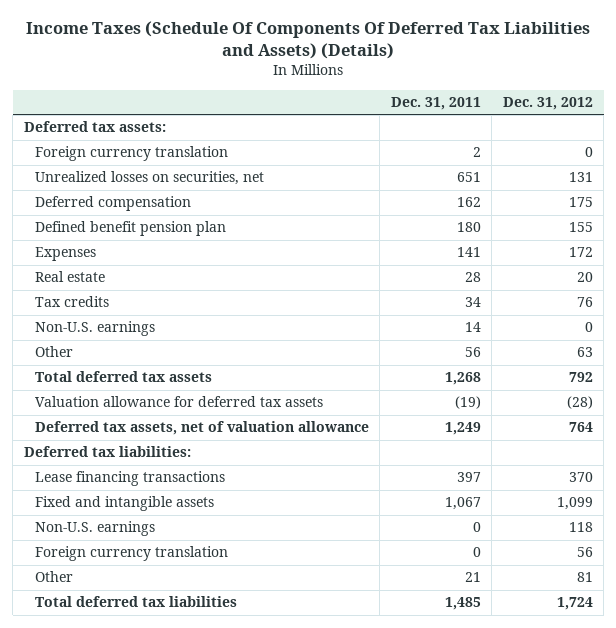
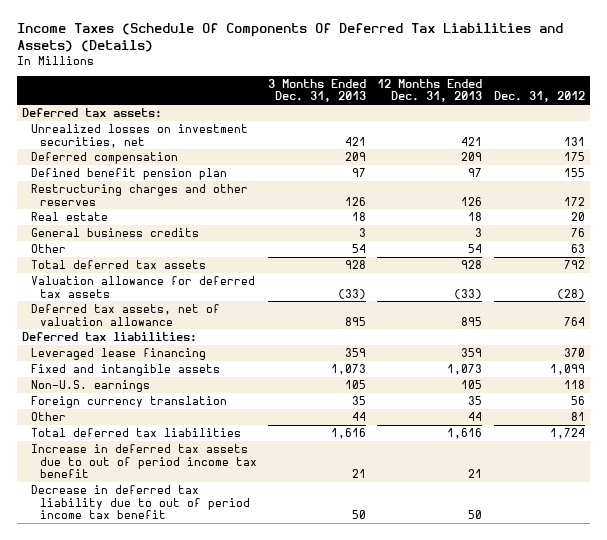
[390,97,481,111] Dec. 31, 2011 -> none
none -> [268,78,367,103] 3 Months Ended Dec. 31, 2013
none -> [377,78,483,103] 12 Months Ended Dec. 31, 2013
[34,146,228,162] Foreign currency translation -> none
[34,171,264,186] Unrealized losses on securities, net -> [31,124,249,148] Unrealized losses on investment securities, net
[34,247,96,262] Expenses -> [31,184,249,206] Restructuring charges and other reserves
[34,321,155,337] Non-U.S. earnings -> none
[34,296,109,308] Tax credits -> [31,228,200,238] General business credits
[34,471,225,487] Lease financing transactions -> [31,348,207,361] Leveraged lease financing
none -> [31,444,257,479] Increase in deferred tax assets due to out of period income tax benefit
none -> [31,485,250,520] Decrease in deferred tax liability due to out of period income tax benefit

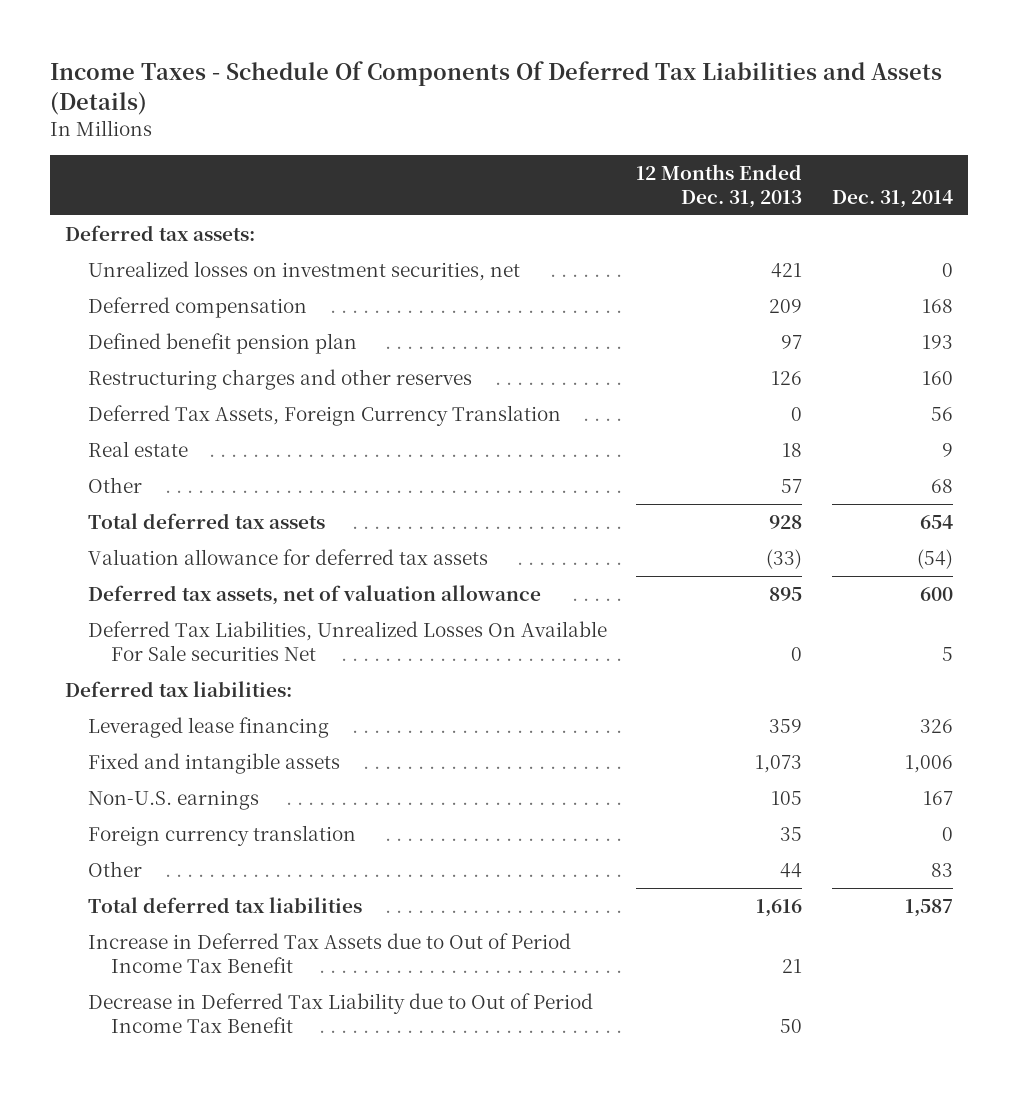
[16,23,563,53] Income Taxes (Schedule Of Components Of Deferred Tax Liabilities and Assets) (Details) -> [50,60,943,115] Income Taxes - Schedule Of Components Of Deferred Tax Liabilities and Assets (Details)
[268,78,367,103] 3 Months Ended Dec. 31, 2013 -> none
[493,91,585,103] Dec. 31, 2012 -> none
none -> [832,189,954,208] Dec. 31, 2014
none -> [87,404,561,426] Deferred Tax Assets, Foreign Currency Translation
[31,228,200,238] General business credits -> none
[468,244,483,254] 54 -> [781,478,803,493] 57
none -> [87,620,607,661] Deferred Tax Liabilities, Unrealized Losses On Available For Sale securities Net
[31,444,257,479] Increase in deferred tax assets due to out of period income tax benefit -> [87,932,571,973] Increase in Deferred Tax Assets due to Out of Period Income Tax Benefit
[31,485,250,520] Decrease in deferred tax liability due to out of period income tax benefit -> [87,992,593,1033] Decrease in Deferred Tax Liability due to Out of Period Income Tax Benefit

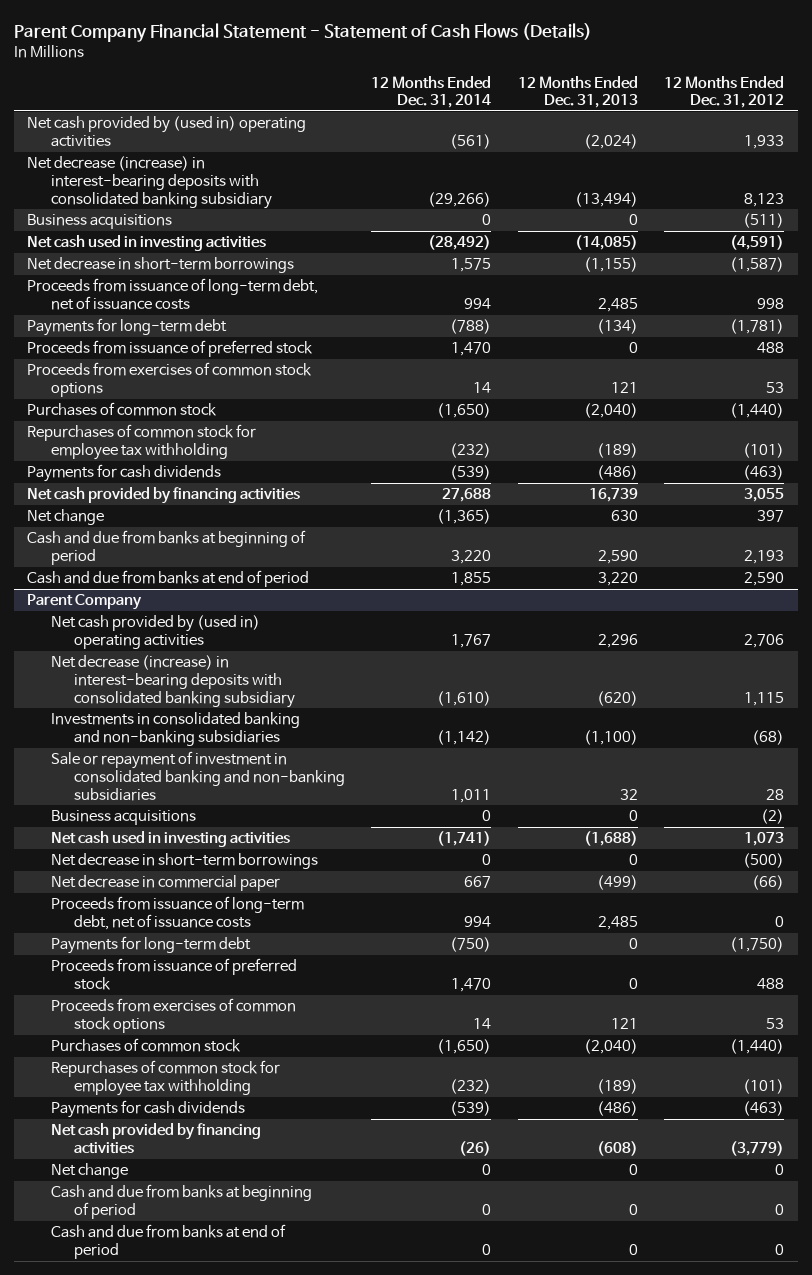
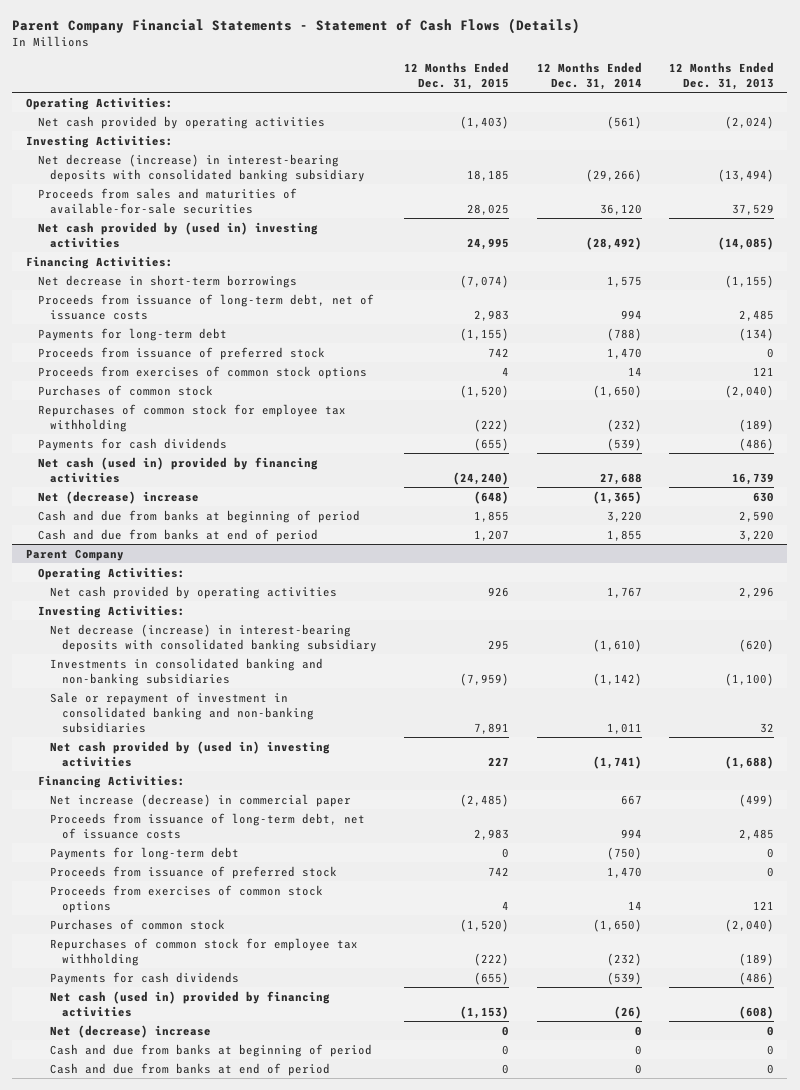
[13,22,592,42] Parent Company Financial Statement - Statement of Cash Flows (Details) -> [12,18,581,35] Parent Company Financial Statements - Statement of Cash Flows (Details)
[664,75,785,109] 12 Months Ended Dec. 31, 2012 -> none
none -> [404,61,510,90] 12 Months Ended Dec. 31, 2015
none -> [25,96,173,110] Operating Activities:
[27,116,307,147] Net cash provided by (used in) operating activities -> [38,115,326,129] Net cash provided by operating activities
none -> [25,134,173,148] Investing Activities:
[27,214,173,230] Business acquisitions -> none
none -> [38,187,298,214] Proceeds from sales and maturities of available-for-sale securities
[27,235,267,252] Net cash used in investing activities -> [38,221,319,248] Net cash provided by (used in) investing activities
none -> [25,255,173,269] Financing Activities:
[27,487,301,505] Net cash provided by financing activities -> [38,456,319,483] Net cash (used in) provided by financing activities
[27,509,105,526] Net change -> [38,490,200,504] Net (decrease) increase
none -> [38,566,186,580] Operating Activities:
[50,615,260,649] Net cash provided by (used in) operating activities -> [50,585,338,599] Net cash provided by operating activities
none -> [38,604,186,618] Investing Activities:
[50,810,196,826] Business acquisitions -> none
[50,853,318,870] Net decrease in short-term borrowings -> none
[50,831,290,848] Net cash used in investing activities -> [50,740,331,767] Net cash provided by (used in) investing activities
none -> [38,774,186,788] Financing Activities:
[50,875,280,892] Net decrease in commercial paper -> [50,793,352,807] Net increase (decrease) in commercial paper
[50,1123,261,1154] Net cash provided by financing activities -> [50,990,331,1017] Net cash (used in) provided by financing activities
[50,1163,128,1180] Net change -> [50,1024,212,1038] Net (decrease) increase

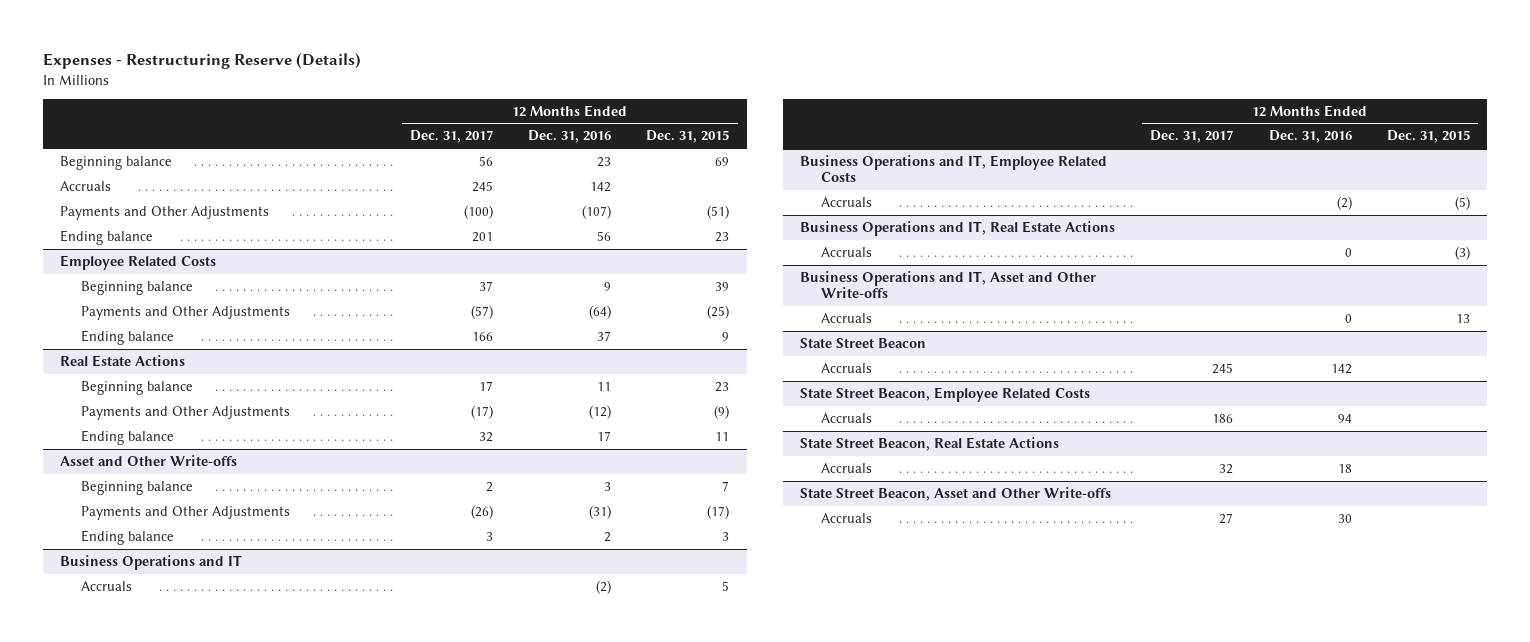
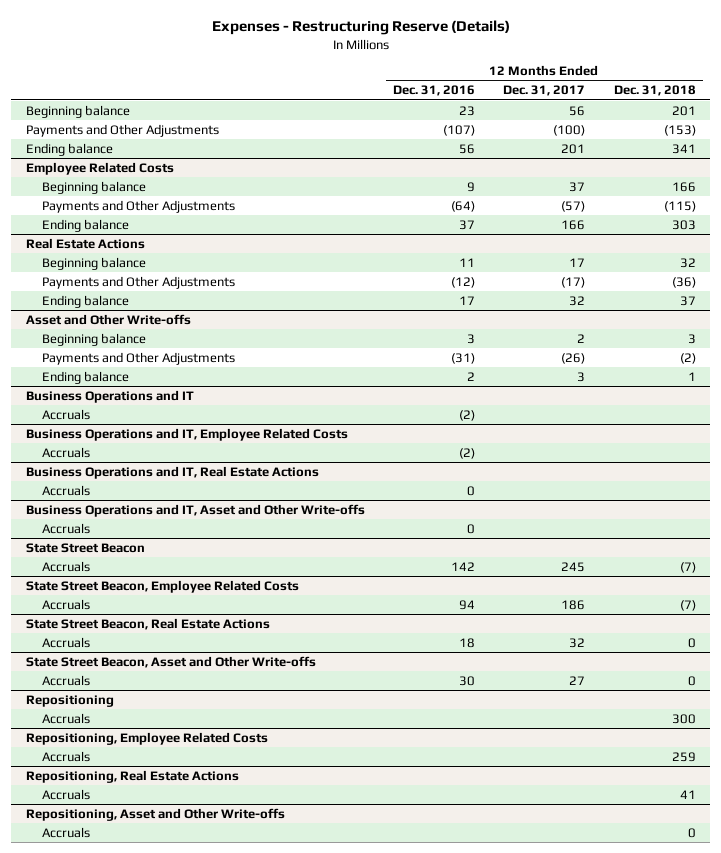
[646,130,730,144] Dec. 31, 2015 -> none
none -> [613,85,696,97] Dec. 31, 2018
[60,180,112,191] Accruals -> none
none -> [25,694,114,707] Repositioning
none -> [41,712,90,724] Accruals
none -> [25,731,268,745] Repositioning, Employee Related Costs
none -> [41,750,90,762] Accruals
none -> [25,769,239,783] Repositioning, Real Estate Actions
none -> [41,788,90,800] Accruals
none -> [25,807,285,821] Repositioning, Asset and Other Write-offs
none -> [41,826,90,838] Accruals

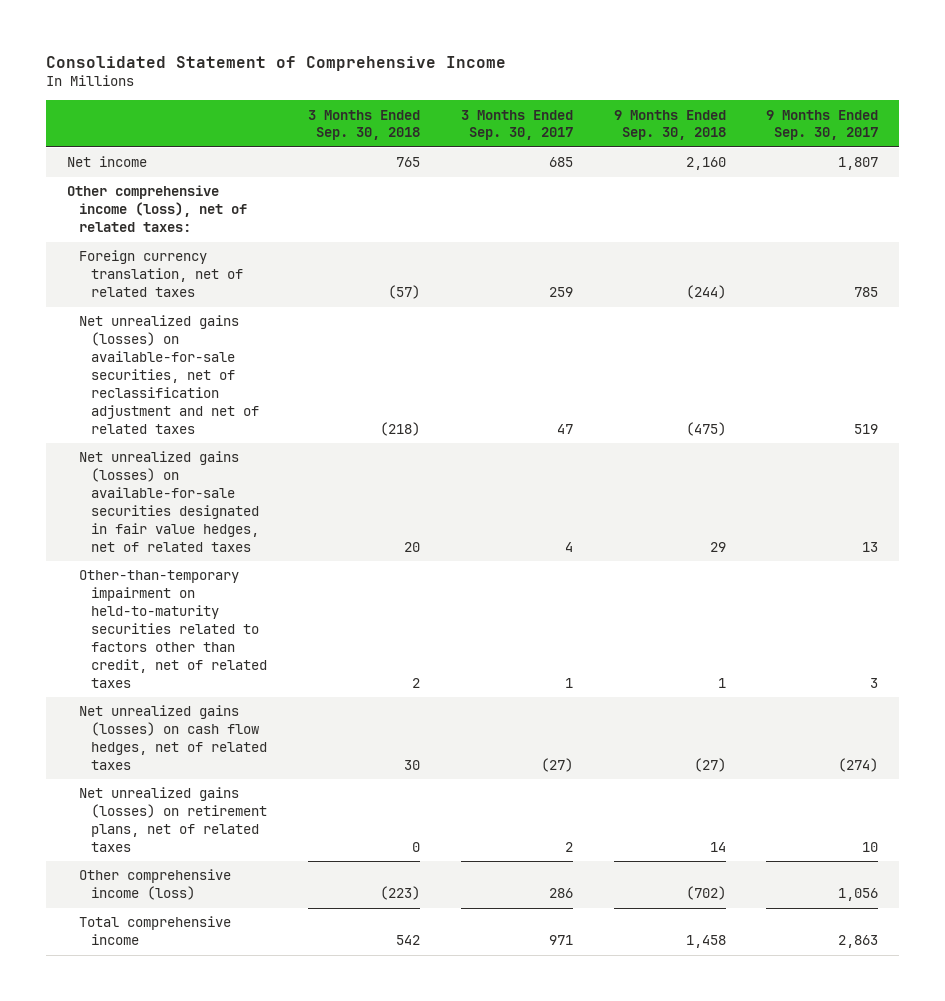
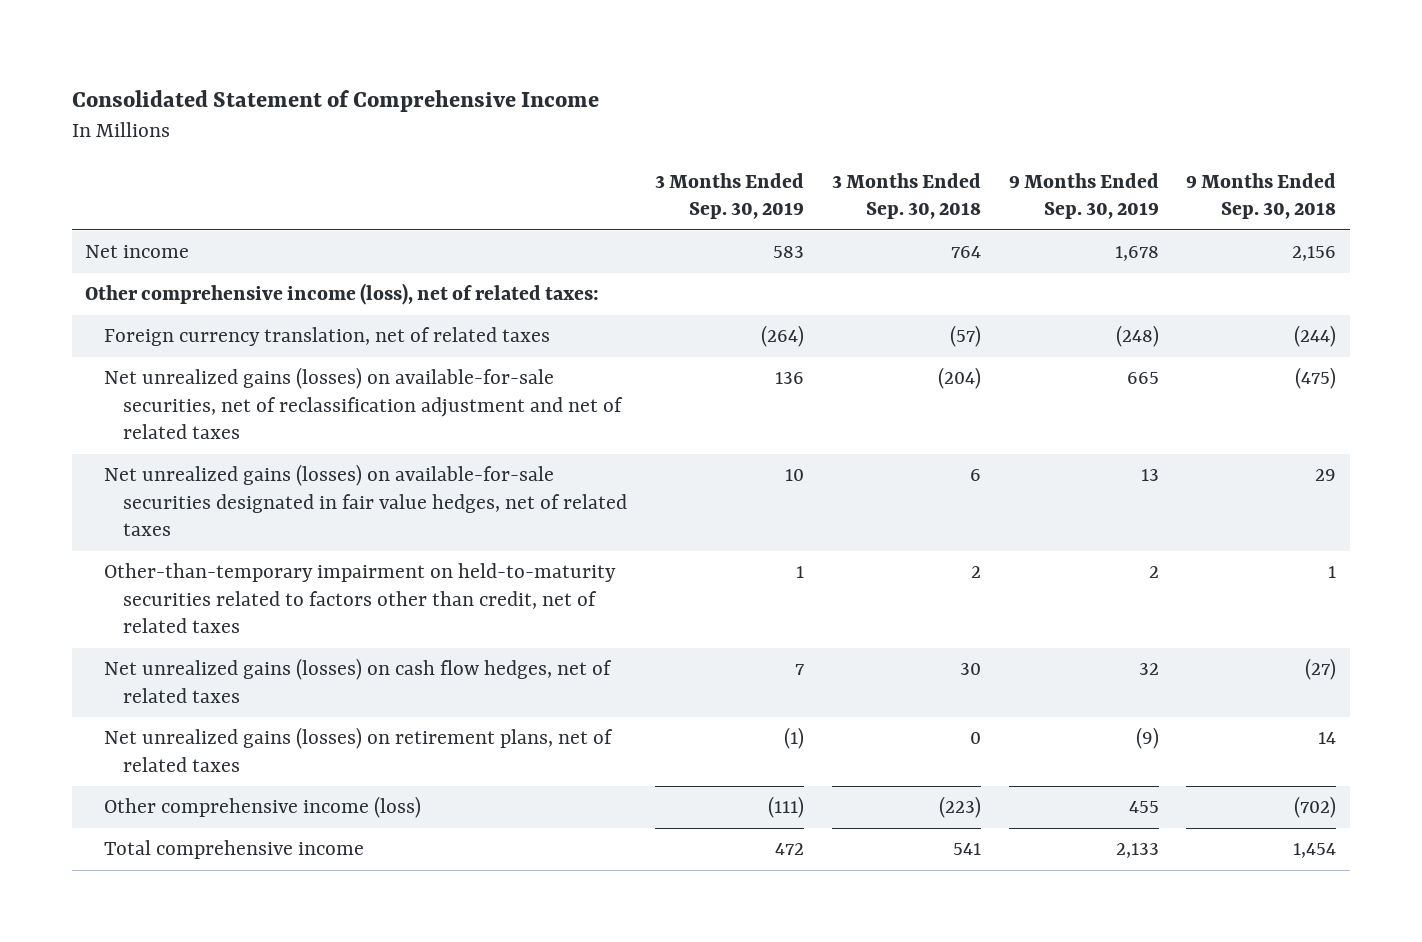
[460,109,573,141] 3 Months Ended Sep. 30, 2017 -> none
[766,109,879,141] 9 Months Ended Sep. 30, 2017 -> none
none -> [655,172,805,220] 3 Months Ended Sep. 30, 2019
none -> [1008,172,1159,220] 9 Months Ended Sep. 30, 2019
[395,157,420,168] 765 -> [950,246,981,259] 764
[685,157,726,171] 2,160 -> [1292,246,1337,262] 2,156
[379,421,420,436] (218) -> [937,367,981,390] (204)
[403,541,420,552] 20 -> [969,469,981,482] 6
[395,935,420,946] 542 -> [952,843,981,856] 541
[685,935,726,949] 1,458 -> [1293,843,1337,859] 1,454

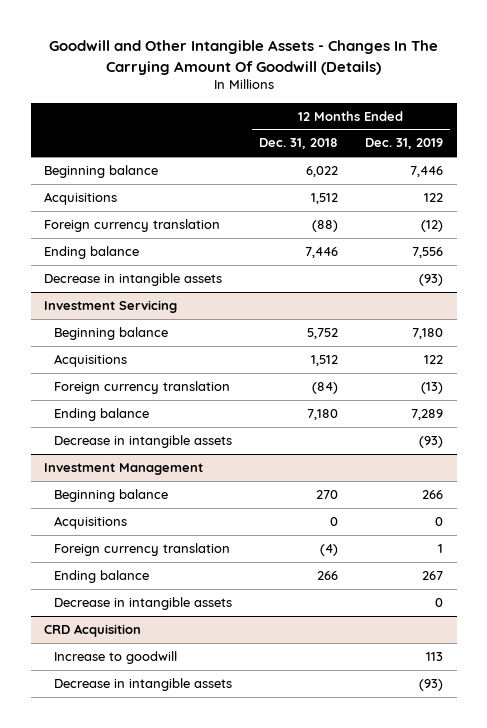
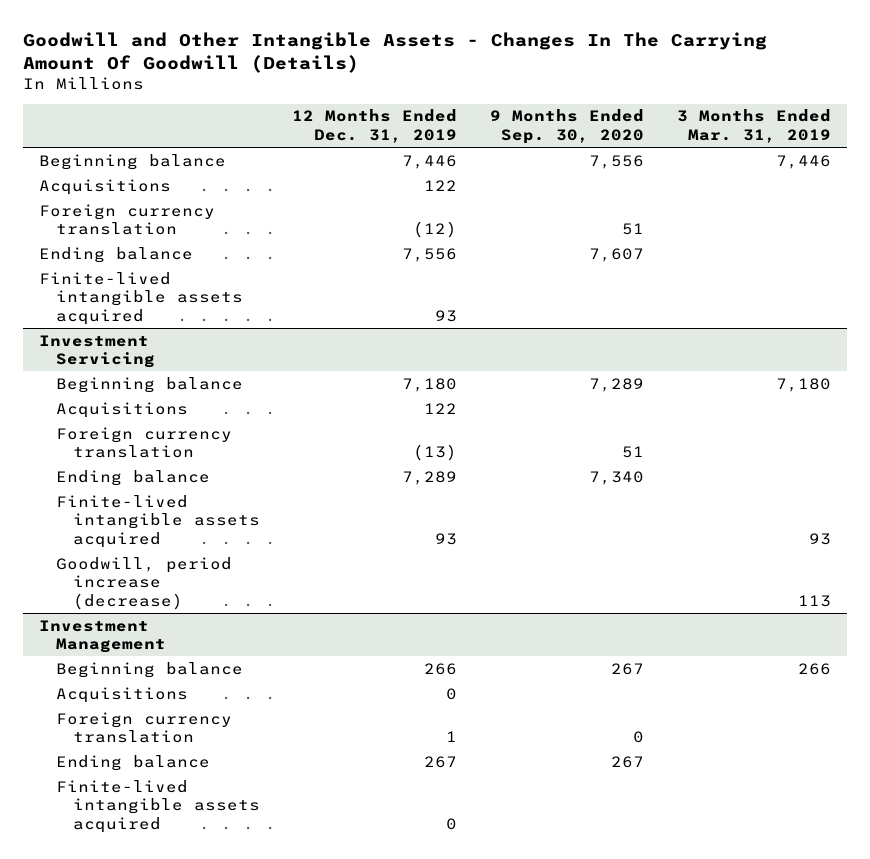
[259,138,339,150] Dec. 31, 2018 -> none
none -> [490,109,645,144] 9 Months Ended Sep. 30, 2020
none -> [676,109,831,143] 3 Months Ended Mar. 31, 2019
[44,273,223,287] Decrease in intangible assets -> none
none -> [39,271,244,325] Finite-lived intangible assets acquired
[53,435,232,449] Decrease in intangible assets -> none
none -> [56,494,260,548] Finite-lived intangible assets acquired
none -> [56,556,233,610] Goodwill, period increase (decrease)
[53,597,232,611] Decrease in intangible assets -> none
[44,624,142,638] CRD Acquisition -> none
[53,651,177,665] Increase to goodwill -> none
[53,678,232,692] Decrease in intangible assets -> none
none -> [56,779,260,833] Finite-lived intangible assets acquired

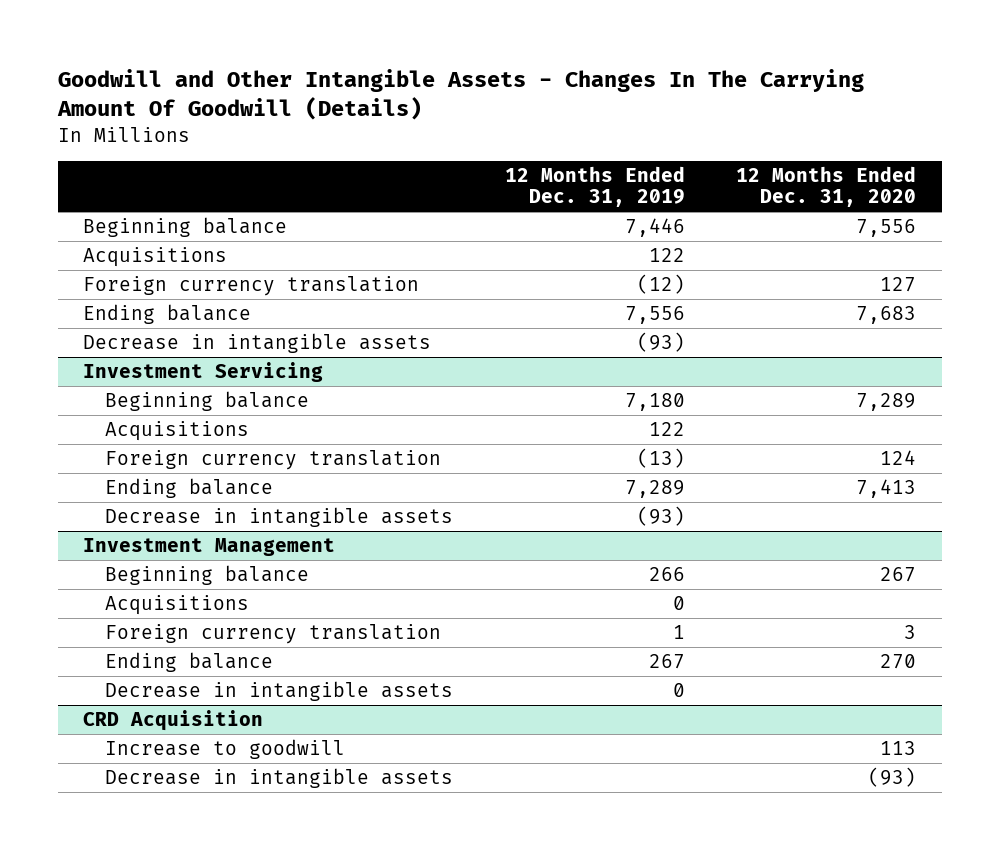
[490,109,645,144] 9 Months Ended Sep. 30, 2020 -> none
[676,109,831,143] 3 Months Ended Mar. 31, 2019 -> none
none -> [736,165,917,208] 12 Months Ended Dec. 31, 2020
[39,271,244,325] Finite-lived intangible assets acquired -> none
none -> [83,333,432,354] Decrease in intangible assets
[56,494,260,548] Finite-lived intangible assets acquired -> none
[56,556,233,610] Goodwill, period increase (decrease) -> none
none -> [105,507,454,528] Decrease in intangible assets
[56,779,260,833] Finite-lived intangible assets acquired -> none
none -> [105,681,454,702] Decrease in intangible assets
none -> [83,710,264,732] CRD Acquisition
none -> [105,739,346,760] Increase to goodwill
none -> [105,768,454,789] Decrease in intangible assets

